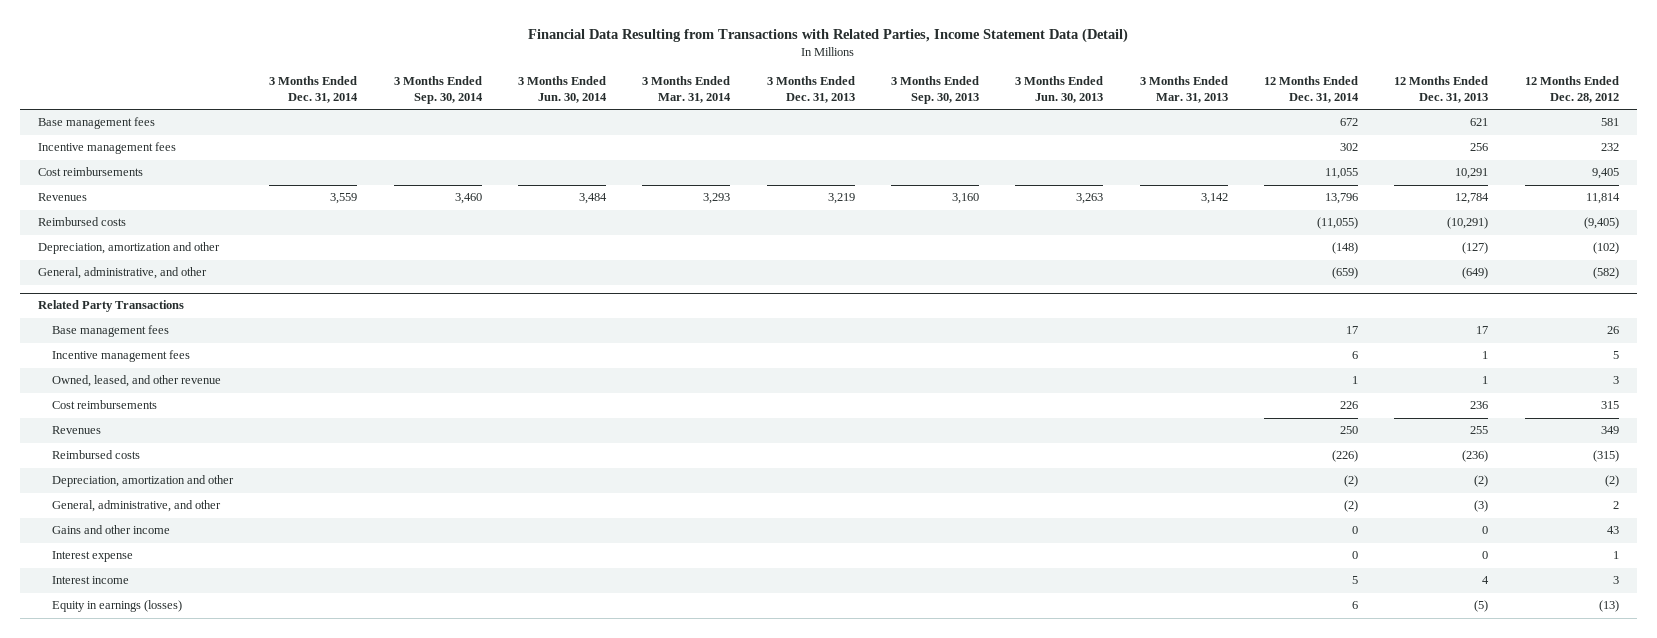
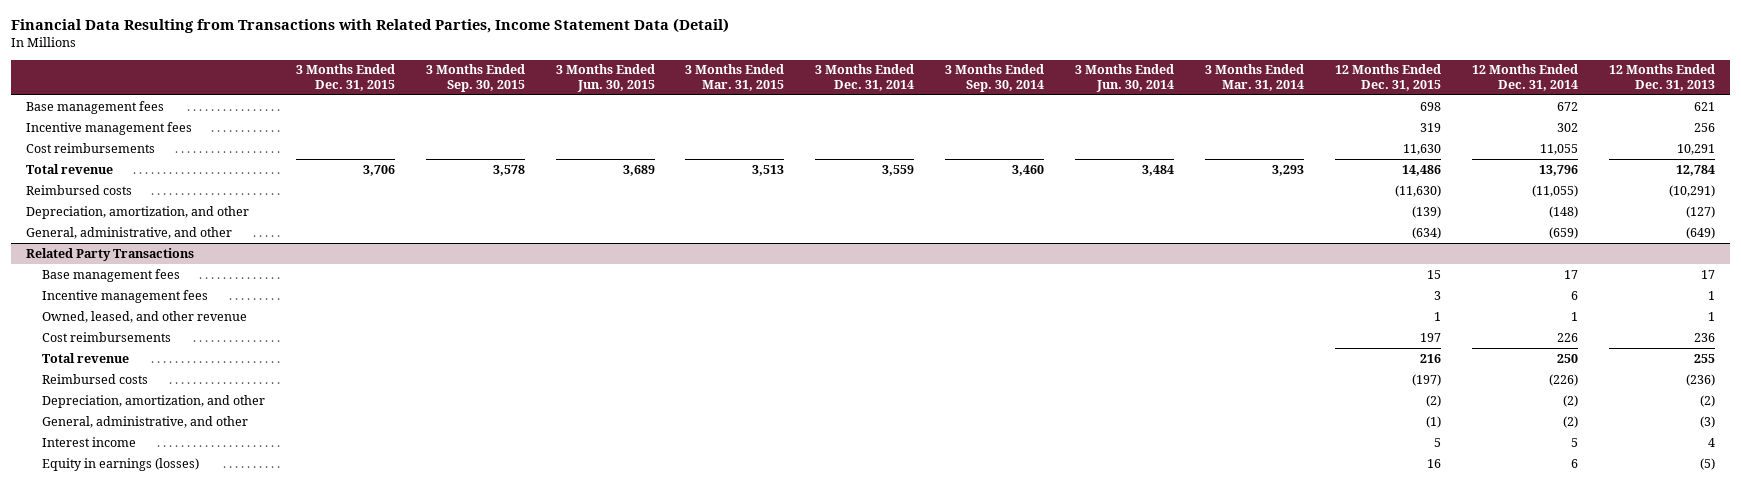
[766,75,855,103] 3 Months Ended Dec. 31, 2013 -> none
[890,75,979,104] 3 Months Ended Sep. 30, 2013 -> none
[1015,75,1104,103] 3 Months Ended Jun. 30, 2013 -> none
[1139,75,1228,103] 3 Months Ended Mar. 31, 2013 -> none
[1524,75,1619,103] 12 Months Ended Dec. 28, 2012 -> none
none -> [295,64,395,91] 3 Months Ended Dec. 31, 2015
none -> [425,64,525,92] 3 Months Ended Sep. 30, 2015
none -> [555,64,655,92] 3 Months Ended Jun. 30, 2015
none -> [685,64,785,91] 3 Months Ended Mar. 31, 2015
none -> [1334,64,1441,91] 12 Months Ended Dec. 31, 2015
[37,193,87,202] Revenues -> [26,163,114,174] Total revenue
[37,242,220,255] Depreciation, amortization and other -> [26,205,250,219] Depreciation, amortization, and other
[51,426,101,435] Revenues -> [41,352,129,363] Total revenue
[51,475,234,488] Depreciation, amortization and other -> [41,394,265,408] Depreciation, amortization, and other
[51,525,170,535] Gains and other income -> none
[51,551,133,563] Interest expense -> none

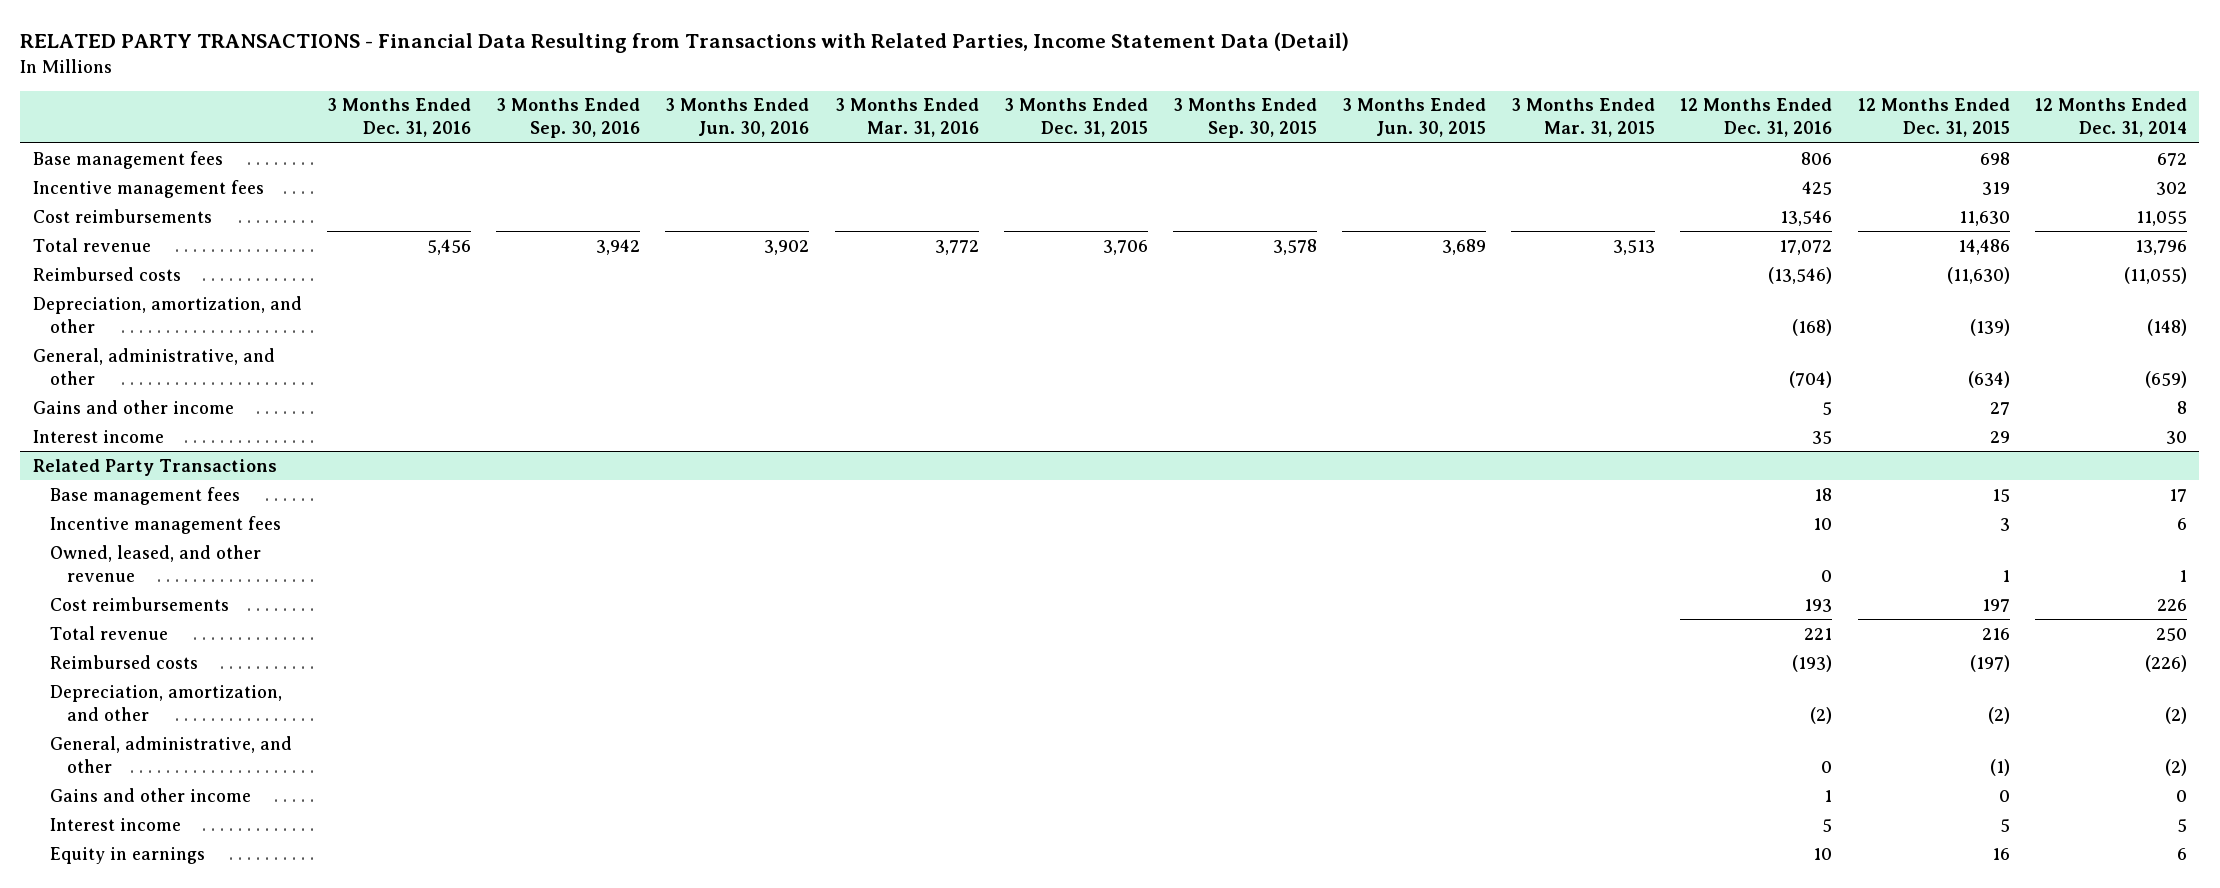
[10,18,729,34] Financial Data Resulting from Transactions with Related Parties, Income Statement Data (Detail) -> [20,32,1350,54] RELATED PARTY TRANSACTIONS - Financial Data Resulting from Transactions with Related Parties, Income Statement Data (Detail)
[815,64,915,91] 3 Months Ended Dec. 31, 2014 -> none
[945,64,1045,92] 3 Months Ended Sep. 30, 2014 -> none
[1075,64,1175,92] 3 Months Ended Jun. 30, 2014 -> none
[1205,64,1305,91] 3 Months Ended Mar. 31, 2014 -> none
[1608,64,1715,91] 12 Months Ended Dec. 31, 2013 -> none
none -> [327,98,472,138] 3 Months Ended Dec. 31, 2016
none -> [496,98,641,139] 3 Months Ended Sep. 30, 2016
none -> [665,98,810,138] 3 Months Ended Jun. 30, 2016
none -> [834,98,979,138] 3 Months Ended Mar. 31, 2016
none -> [1680,98,1833,138] 12 Months Ended Dec. 31, 2016
none -> [32,399,234,414] Gains and other income
none -> [32,429,164,443] Interest income
none -> [50,787,252,802] Gains and other income
[41,457,199,471] Equity in earnings (losses) -> [50,846,206,864] Equity in earnings

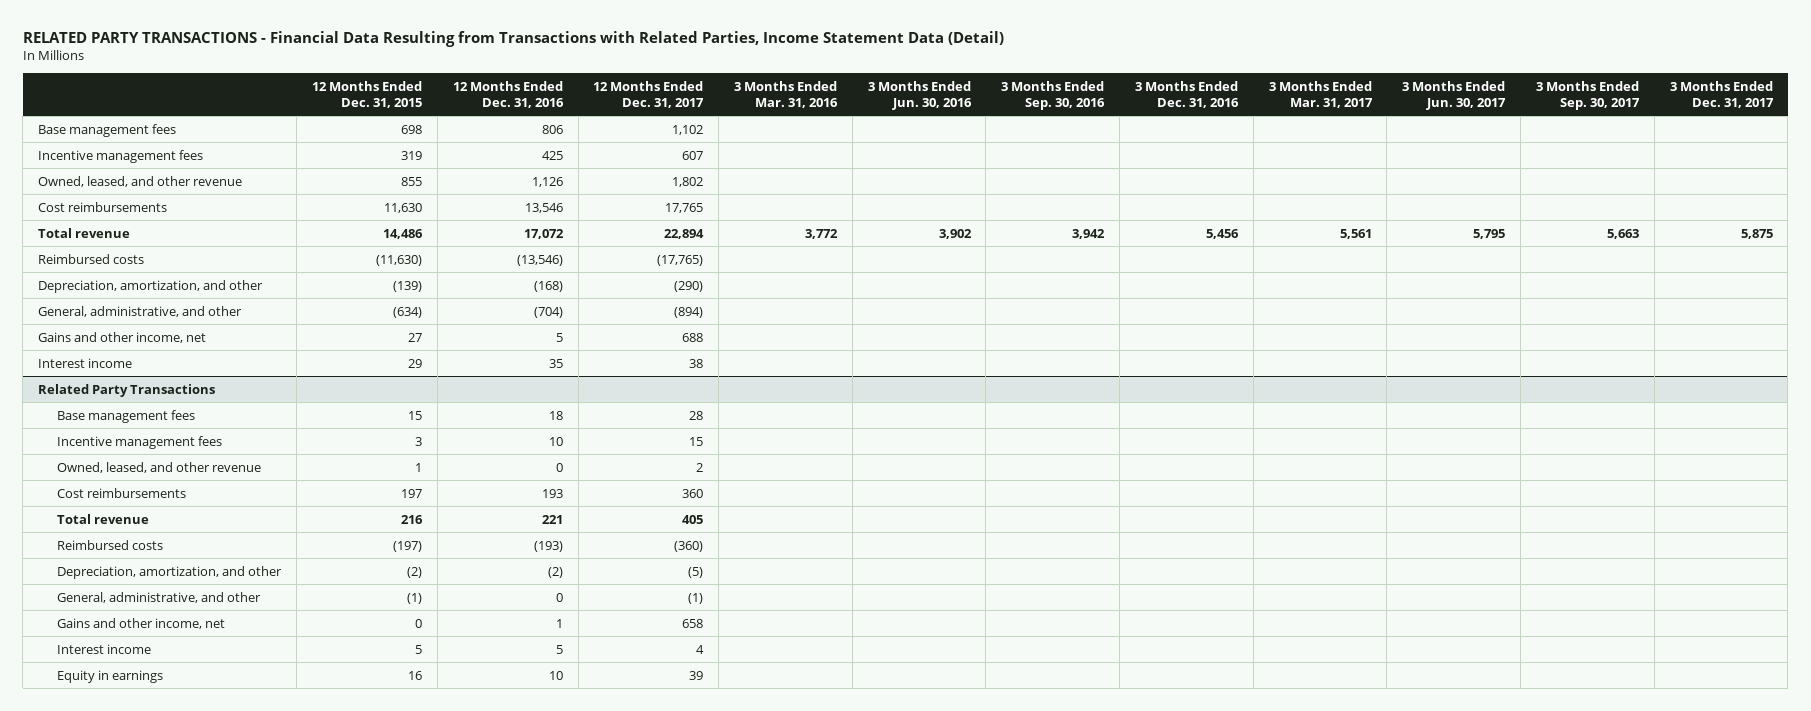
[1003,98,1148,138] 3 Months Ended Dec. 31, 2015 -> none
[1172,98,1317,139] 3 Months Ended Sep. 30, 2015 -> none
[1342,98,1487,138] 3 Months Ended Jun. 30, 2015 -> none
[1511,98,1656,138] 3 Months Ended Mar. 31, 2015 -> none
[2034,98,2187,138] 12 Months Ended Dec. 31, 2014 -> none
none -> [593,80,705,109] 12 Months Ended Dec. 31, 2017
none -> [1268,80,1373,109] 3 Months Ended Mar. 31, 2017
none -> [1402,80,1507,111] 3 Months Ended Jun. 30, 2017
none -> [1535,80,1640,111] 3 Months Ended Sep. 30, 2017
none -> [1669,80,1774,109] 3 Months Ended Dec. 31, 2017
none -> [38,175,243,187] Owned, leased, and other revenue
[32,399,234,414] Gains and other income -> [38,331,207,343] Gains and other income, net
[50,787,252,802] Gains and other income -> [57,617,226,629] Gains and other income, net

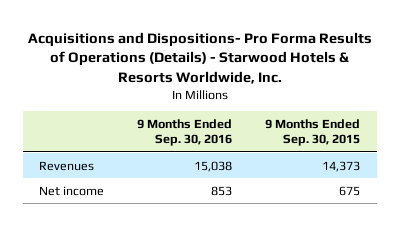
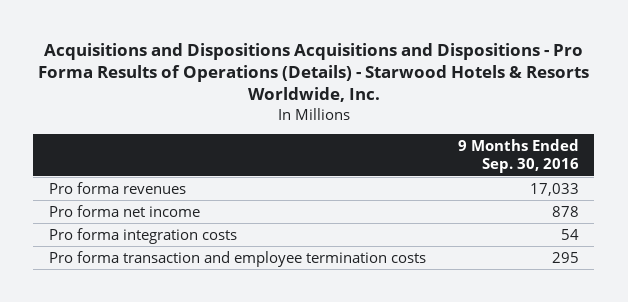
[27,31,372,84] Acquisitions and Dispositions- Pro Forma Results of Operations (Details) - Starwood Hotels & Resorts Worldwide, Inc. -> [37,42,589,103] Acquisitions and Dispositions Acquisitions and Dispositions - Pro Forma Results of Operations (Details) - Starwood Hotels & Resorts Worldwide, Inc.
[265,118,361,147] 9 Months Ended Sep. 30, 2015 -> none
[39,160,95,171] Revenues -> [49,181,187,194] Pro forma revenues
[194,160,233,172] 15,038 -> [529,182,579,196] 17,033
[39,185,105,196] Net income -> [49,204,201,217] Pro forma net income
[211,185,233,196] 853 -> [551,205,579,217] 878
none -> [49,227,238,244] Pro forma integration costs
none -> [49,250,427,267] Pro forma transaction and employee termination costs

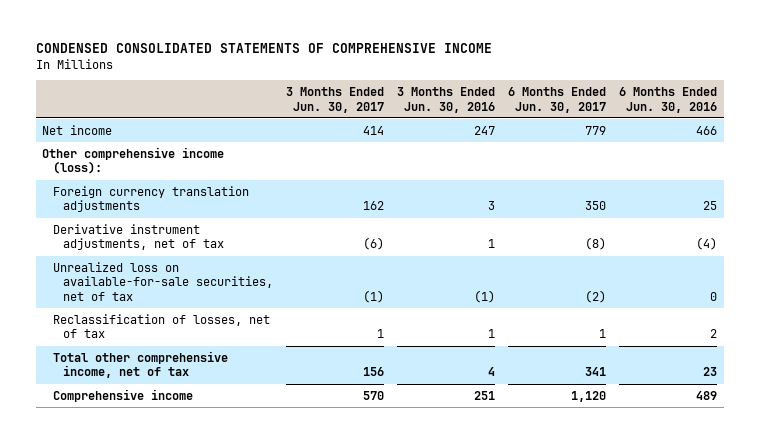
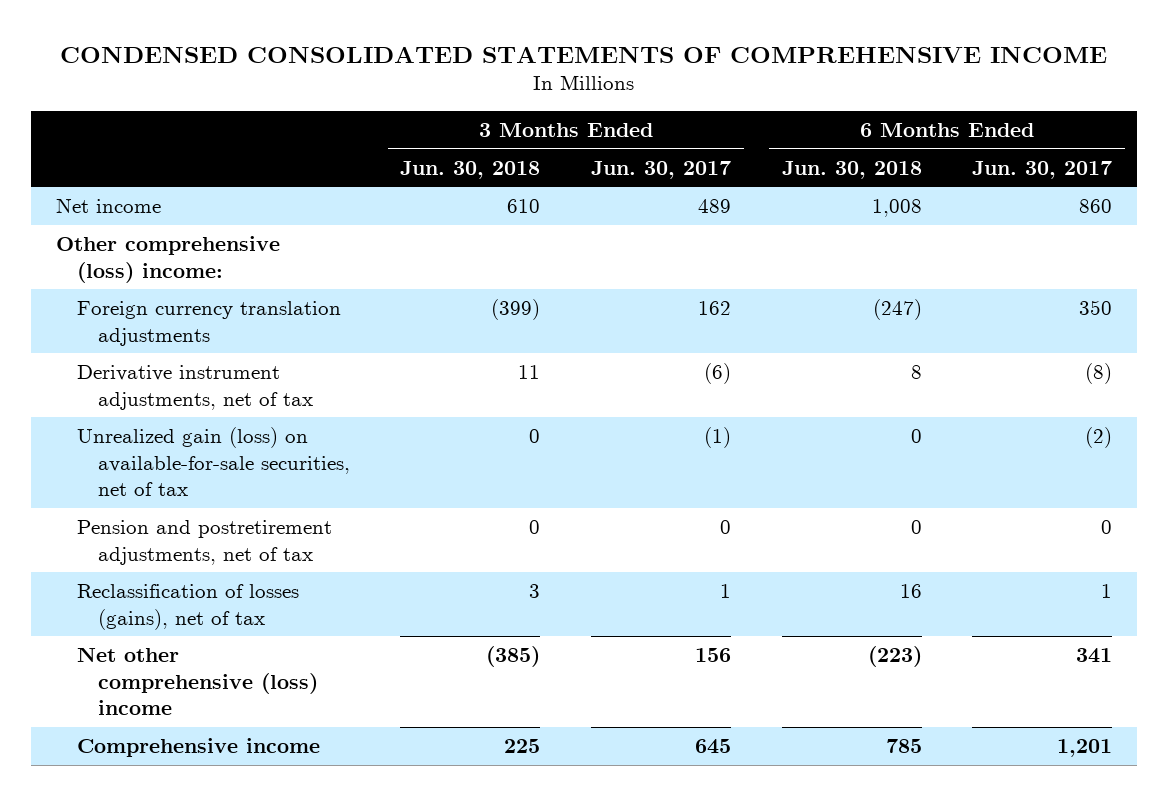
[397,86,496,113] 3 Months Ended Jun. 30, 2016 -> none
[619,86,718,113] 6 Months Ended Jun. 30, 2016 -> none
none -> [400,160,541,179] Jun. 30, 2018
none -> [781,160,922,179] Jun. 30, 2018
[363,125,385,135] 414 -> [697,198,731,213] 489
[585,125,607,135] 779 -> [1079,198,1113,213] 860
[42,146,225,175] Other comprehensive income (loss): -> [56,235,281,283] Other comprehensive (loss) income:
[52,261,274,302] Unrealized loss on available-for-sale securities, net of tax -> [77,426,350,497] Unrealized gain (loss) on available-for-sale securities, net of tax
none -> [77,519,333,565] Pension and postretirement adjustments, net of tax
[52,313,270,339] Reclassification of losses, net of tax -> [77,583,300,630] Reclassification of losses (gains), net of tax
[52,350,228,379] Total other comprehensive income, net of tax -> [77,646,318,716] Net other comprehensive (loss) income
[363,390,385,400] 570 -> [694,738,731,754] 645
[571,390,607,402] 1,120 -> [1057,738,1113,757] 1,201

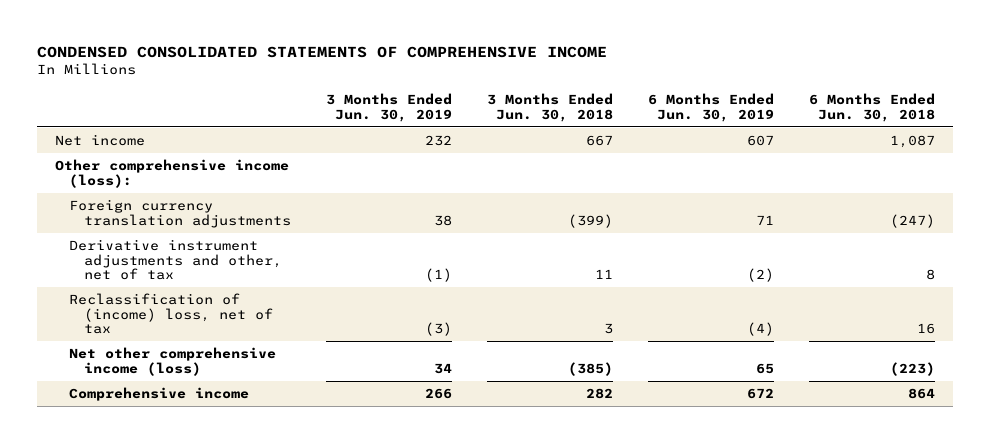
[590,160,731,179] Jun. 30, 2017 -> none
[972,160,1113,179] Jun. 30, 2017 -> none
none -> [326,92,453,122] 3 Months Ended Jun. 30, 2019
none -> [648,92,775,122] 6 Months Ended Jun. 30, 2019
[507,198,541,213] 610 -> [586,134,614,146] 667
[871,198,922,217] 1,008 -> [890,134,936,148] 1,087
[56,235,281,283] Other comprehensive (loss) income: -> [54,158,289,188] Other comprehensive income (loss):
[77,426,350,497] Unrealized gain (loss) on available-for-sale securities, net of tax -> none
[77,519,333,565] Pension and postretirement adjustments, net of tax -> none
[77,364,313,410] Derivative instrument adjustments, net of tax -> [69,238,283,281] Derivative instrument adjustments and other, net of tax
[77,583,300,630] Reclassification of losses (gains), net of tax -> [69,292,274,335] Reclassification of (income) loss, net of tax
[77,646,318,716] Net other comprehensive (loss) income -> [69,346,277,376] Net other comprehensive income (loss)
[504,738,541,753] 225 -> [586,387,614,399] 282
[885,738,922,753] 785 -> [908,387,936,399] 864

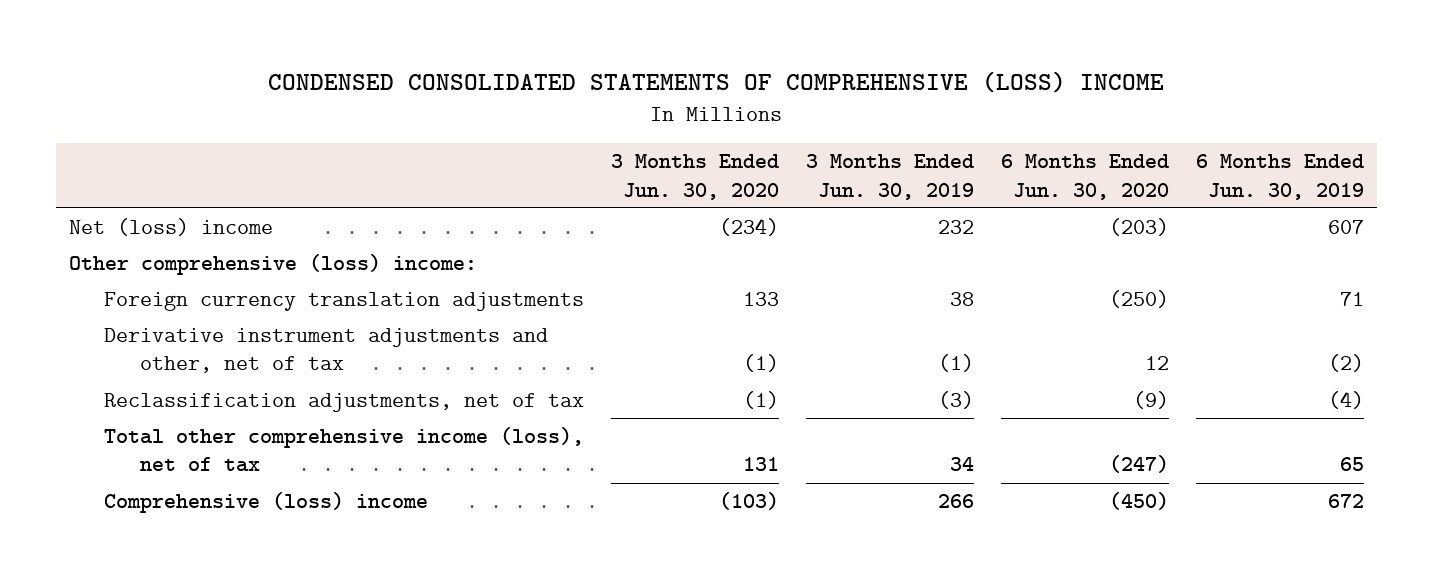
[37,46,608,59] CONDENSED CONSOLIDATED STATEMENTS OF COMPREHENSIVE INCOME -> [268,71,1165,94] CONDENSED CONSOLIDATED STATEMENTS OF COMPREHENSIVE (LOSS) INCOME
[487,92,614,122] 3 Months Ended Jun. 30, 2018 -> none
[809,92,936,122] 6 Months Ended Jun. 30, 2018 -> none
none -> [611,154,780,200] 3 Months Ended Jun. 30, 2020
none -> [1000,154,1169,200] 6 Months Ended Jun. 30, 2020
[54,133,145,146] Net income -> [69,217,274,236] Net (loss) income
[54,158,289,188] Other comprehensive income (loss): -> [69,253,478,275] Other comprehensive (loss) income:
[69,292,274,335] Reclassification of (income) loss, net of tax -> [104,392,585,412] Reclassification adjustments, net of tax
[69,346,277,376] Net other comprehensive income (loss) -> [104,426,585,473] Total other comprehensive income (loss), net of tax
[69,386,250,401] Comprehensive income -> [104,491,429,513] Comprehensive (loss) income

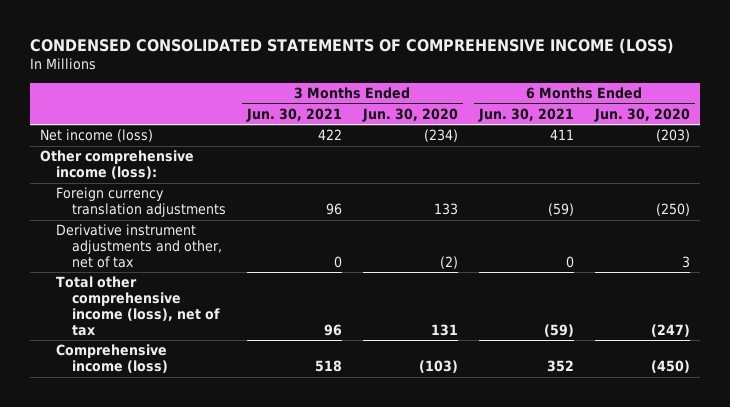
[268,71,1165,94] CONDENSED CONSOLIDATED STATEMENTS OF COMPREHENSIVE (LOSS) INCOME -> [29,37,674,54] CONDENSED CONSOLIDATED STATEMENTS OF COMPREHENSIVE INCOME (LOSS)
[806,154,975,200] 3 Months Ended Jun. 30, 2019 -> none
[1195,154,1364,200] 6 Months Ended Jun. 30, 2019 -> none
none -> [245,107,342,122] Jun. 30, 2021
none -> [477,107,574,122] Jun. 30, 2021
[69,217,274,236] Net (loss) income -> [40,129,154,143] Net income (loss)
[69,253,478,275] Other comprehensive (loss) income: -> [40,150,195,180] Other comprehensive income (loss):
[104,392,585,412] Reclassification adjustments, net of tax -> none
[743,354,780,373] (1) -> [439,255,458,269] (2)
[1144,356,1169,371] 12 -> [681,255,690,268] 3
[104,491,429,513] Comprehensive (loss) income -> [56,344,168,374] Comprehensive income (loss)

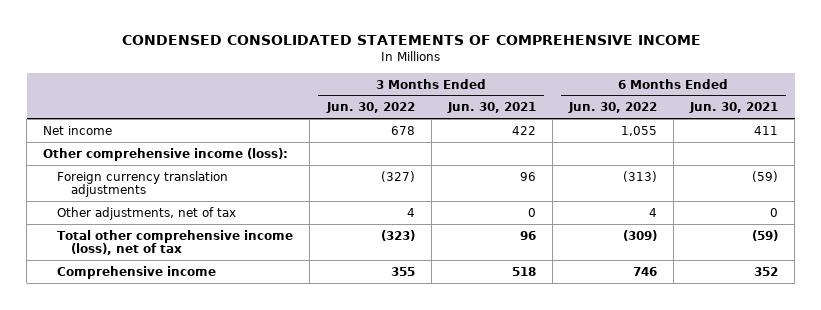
[29,37,674,54] CONDENSED CONSOLIDATED STATEMENTS OF COMPREHENSIVE INCOME (LOSS) -> [121,35,701,46] CONDENSED CONSOLIDATED STATEMENTS OF COMPREHENSIVE INCOME
[361,107,458,122] Jun. 30, 2020 -> none
[593,107,690,122] Jun. 30, 2020 -> none
none -> [325,102,415,114] Jun. 30, 2022
none -> [567,102,657,114] Jun. 30, 2022
[40,129,154,143] Net income (loss) -> [43,125,113,135] Net income
[56,224,222,268] Derivative instrument adjustments and other, net of tax -> [57,206,237,220] Other adjustments, net of tax
[56,344,168,374] Comprehensive income (loss) -> [57,265,217,279] Comprehensive income

